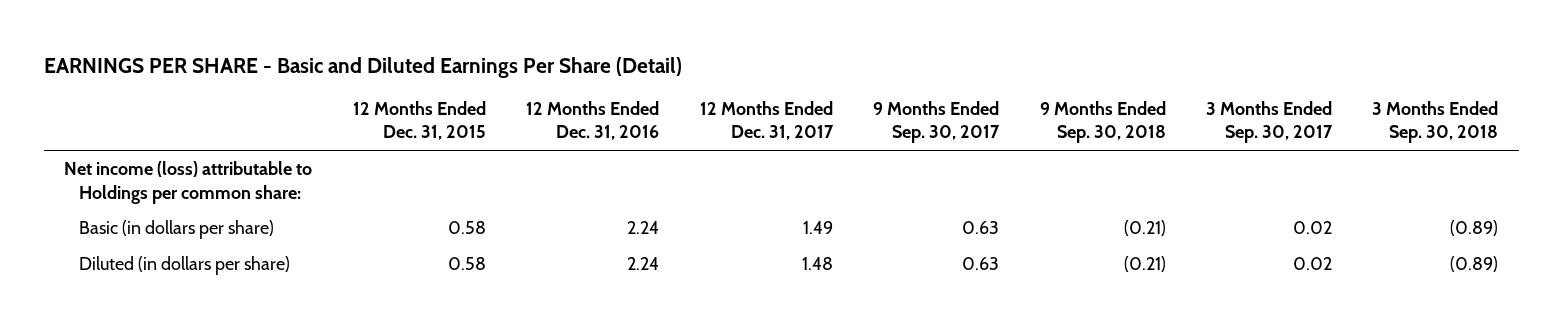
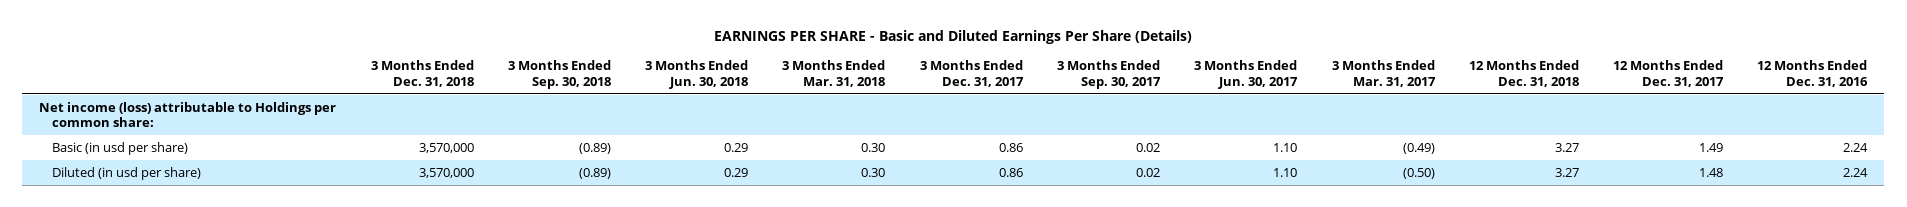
[44,56,683,78] EARNINGS PER SHARE - Basic and Diluted Earnings Per Share (Detail) -> [714,30,1193,45] EARNINGS PER SHARE - Basic and Diluted Earnings Per Share (Details)
[352,101,486,141] 12 Months Ended Dec. 31, 2015 -> none
[873,101,1001,144] 9 Months Ended Sep. 30, 2017 -> none
[1039,101,1166,144] 9 Months Ended Sep. 30, 2018 -> none
none -> [370,60,474,87] 3 Months Ended Dec. 31, 2018
none -> [645,60,749,89] 3 Months Ended Jun. 30, 2018
none -> [782,60,886,87] 3 Months Ended Mar. 31, 2018
none -> [919,60,1024,87] 3 Months Ended Dec. 31, 2017
none -> [1194,60,1299,89] 3 Months Ended Jun. 30, 2017
none -> [1331,60,1436,87] 3 Months Ended Mar. 31, 2017
none -> [1468,60,1579,87] 12 Months Ended Dec. 31, 2018
[78,220,274,240] Basic (in dollars per share) -> [52,141,189,155] Basic (in usd per share)
[78,256,290,276] Diluted (in dollars per share) -> [52,166,202,180] Diluted (in usd per share)

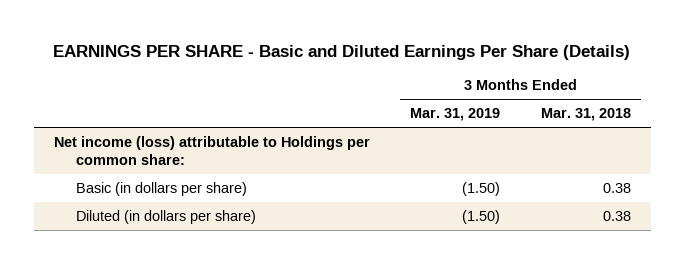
[370,60,474,87] 3 Months Ended Dec. 31, 2018 -> none
[507,60,611,89] 3 Months Ended Sep. 30, 2018 -> none
[645,60,749,89] 3 Months Ended Jun. 30, 2018 -> none
[919,60,1024,87] 3 Months Ended Dec. 31, 2017 -> none
[1056,60,1161,89] 3 Months Ended Sep. 30, 2017 -> none
[1194,60,1299,89] 3 Months Ended Jun. 30, 2017 -> none
[1331,60,1436,87] 3 Months Ended Mar. 31, 2017 -> none
[1468,60,1579,87] 12 Months Ended Dec. 31, 2018 -> none
[1613,60,1725,87] 12 Months Ended Dec. 31, 2017 -> none
[1757,60,1869,87] 12 Months Ended Dec. 31, 2016 -> none
none -> [410,108,501,122] Mar. 31, 2019
[52,141,189,155] Basic (in usd per share) -> [76,182,248,197] Basic (in dollars per share)
[861,142,886,152] 0.30 -> [602,183,631,194] 0.38
[52,166,202,180] Diluted (in usd per share) -> [76,210,257,225] Diluted (in dollars per share)
[861,167,886,177] 0.30 -> [602,211,631,222] 0.38

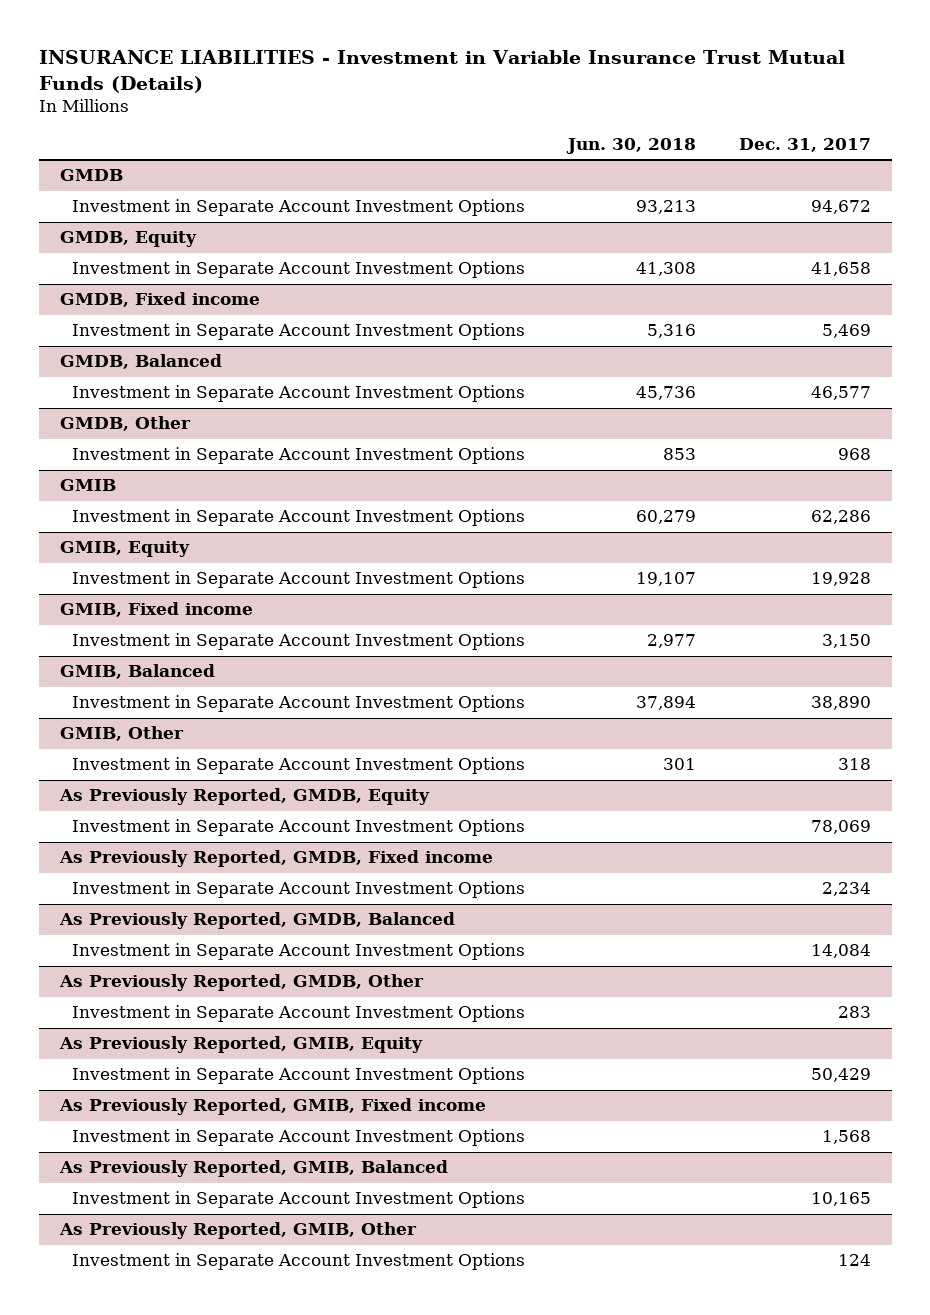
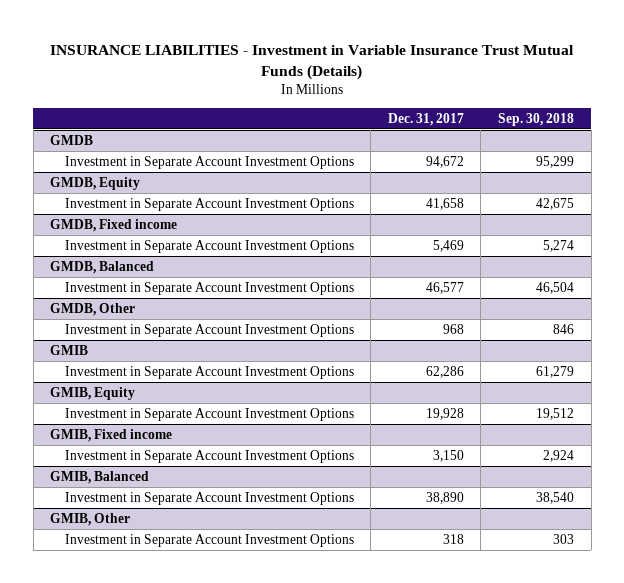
[565,137,696,154] Jun. 30, 2018 -> none
none -> [497,112,574,126] Sep. 30, 2018
[58,788,430,806] As Previously Reported, GMDB, Equity -> none
[72,819,526,837] Investment in Separate Account Investment Options -> none
[58,850,493,868] As Previously Reported, GMDB, Fixed income -> none
[72,881,526,899] Investment in Separate Account Investment Options -> none
[58,912,455,930] As Previously Reported, GMDB, Balanced -> none
[72,943,526,961] Investment in Separate Account Investment Options -> none
[58,974,424,992] As Previously Reported, GMDB, Other -> none
[72,1005,526,1023] Investment in Separate Account Investment Options -> none
[58,1036,423,1054] As Previously Reported, GMIB, Equity -> none
[72,1067,526,1085] Investment in Separate Account Investment Options -> none
[58,1098,486,1116] As Previously Reported, GMIB, Fixed income -> none
[72,1129,526,1147] Investment in Separate Account Investment Options -> none
[58,1160,448,1178] As Previously Reported, GMIB, Balanced -> none
[72,1191,526,1209] Investment in Separate Account Investment Options -> none
[58,1222,417,1240] As Previously Reported, GMIB, Other -> none
[72,1253,526,1271] Investment in Separate Account Investment Options -> none

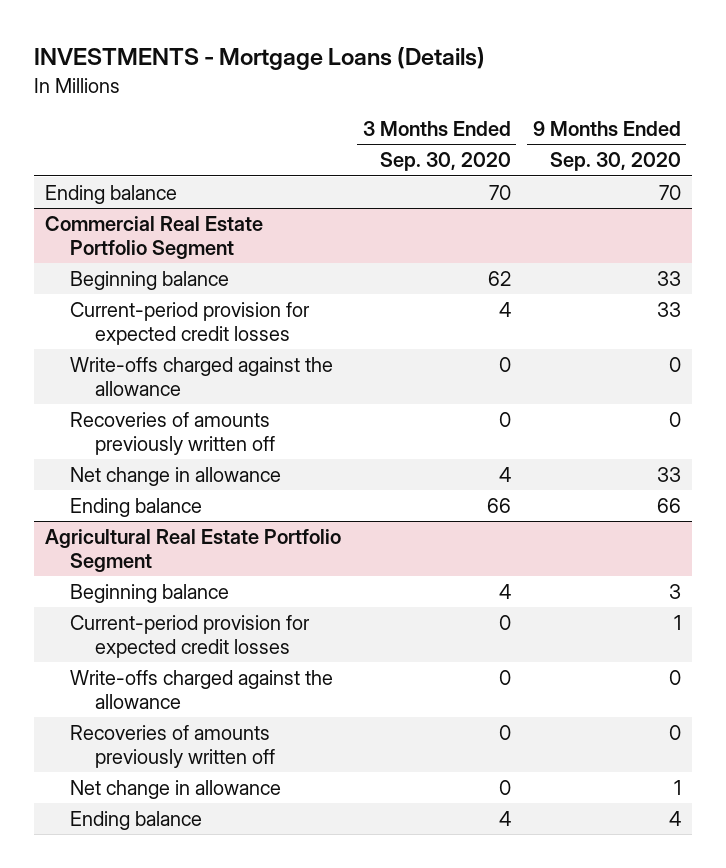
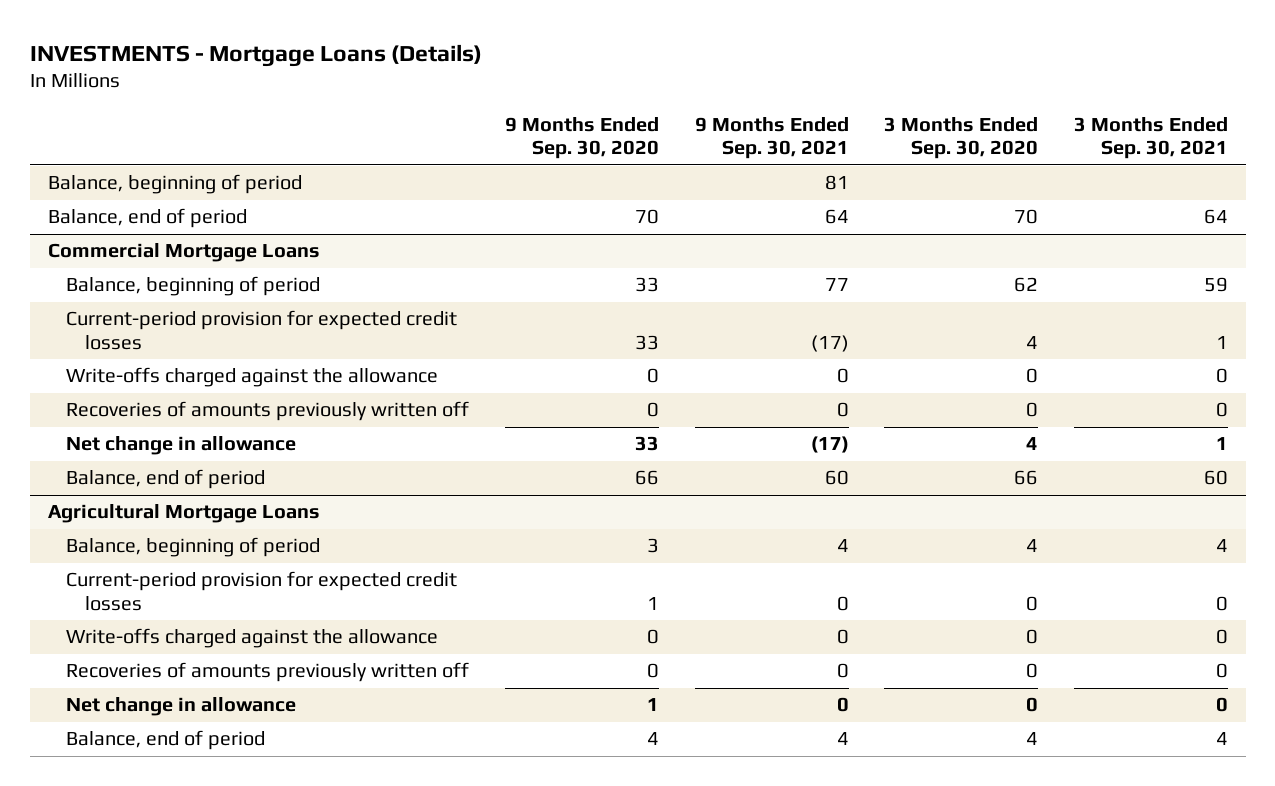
none -> [694,116,849,160] 9 Months Ended Sep. 30, 2021
none -> [1073,116,1228,160] 3 Months Ended Sep. 30, 2021
[44,185,177,205] Ending balance -> none
none -> [47,174,302,195] Balance, beginning of period
none -> [47,208,247,229] Balance, end of period
[44,216,263,260] Commercial Real Estate Portfolio Segment -> [47,243,320,263] Commercial Mortgage Loans
[69,271,229,291] Beginning balance -> [66,276,321,297] Balance, beginning of period
[69,498,202,518] Ending balance -> [66,469,266,490] Balance, end of period
[44,529,341,573] Agricultural Real Estate Portfolio Segment -> [47,504,320,524] Agricultural Mortgage Loans
[69,584,229,604] Beginning balance -> [66,537,321,558] Balance, beginning of period
[69,811,202,831] Ending balance -> none
none -> [66,730,266,751] Balance, end of period

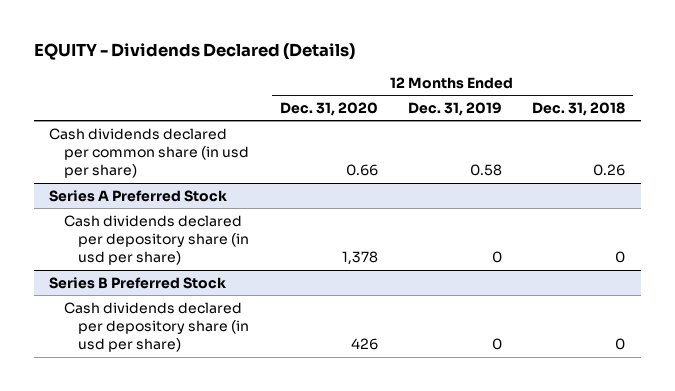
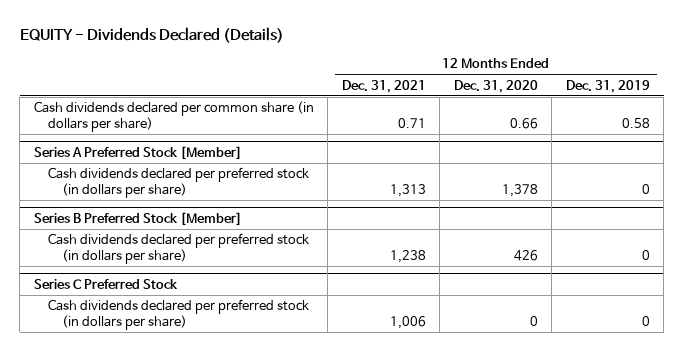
[532,101,626,116] Dec. 31, 2018 -> none
none -> [341,79,426,93] Dec. 31, 2021
[49,127,249,179] Cash dividends declared per common share (in usd per share) -> [33,101,314,132] Cash dividends declared per common share (in dollars per share)
[49,189,228,202] Series A Preferred Stock -> [33,146,242,161] Series A Preferred Stock [Member]
[63,214,250,266] Cash dividends declared per depository share (in usd per share) -> [48,167,310,198] Cash dividends declared per preferred stock (in dollars per share)
[49,276,227,289] Series B Preferred Stock -> [33,212,242,227] Series B Preferred Stock [Member]
[63,301,250,353] Cash dividends declared per depository share (in usd per share) -> [48,233,310,264] Cash dividends declared per preferred stock (in dollars per share)
none -> [33,279,178,290] Series C Preferred Stock
none -> [48,299,310,330] Cash dividends declared per preferred stock (in dollars per share)

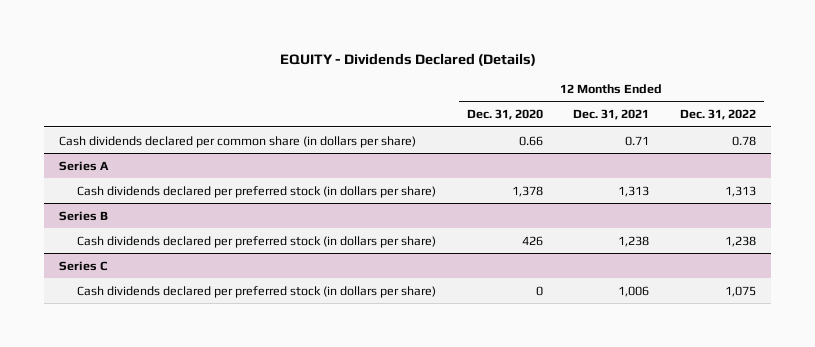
[565,79,650,93] Dec. 31, 2019 -> none
none -> [680,109,757,121] Dec. 31, 2022
[33,146,242,161] Series A Preferred Stock [Member] -> [59,160,110,171] Series A
[33,212,242,227] Series B Preferred Stock [Member] -> [59,210,109,221] Series B
[33,279,178,290] Series C Preferred Stock -> [59,260,109,271] Series C

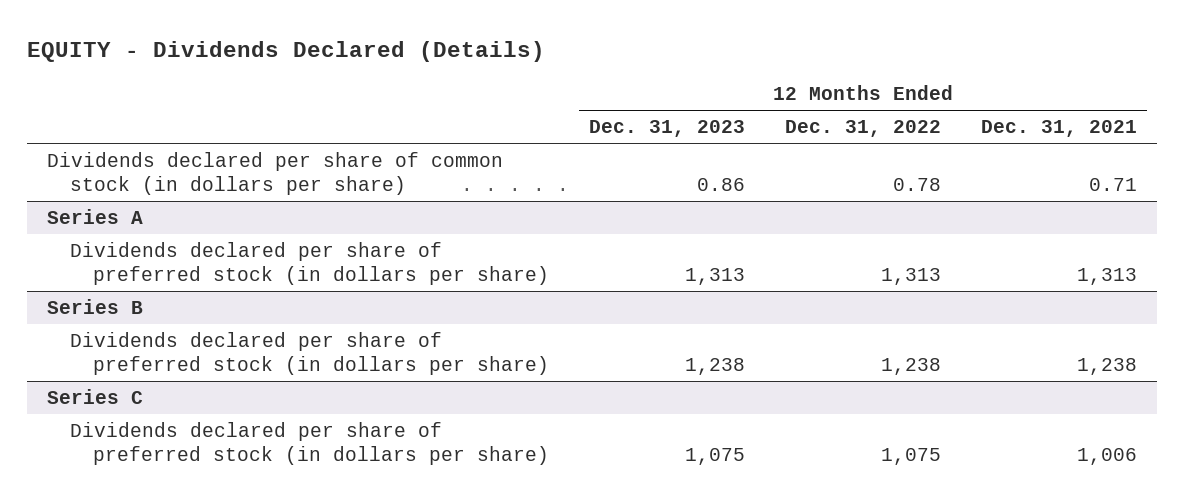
[466,109,543,121] Dec. 31, 2020 -> none
none -> [589,120,746,138] Dec. 31, 2023
[59,135,417,148] Cash dividends declared per common share (in dollars per share) -> [47,152,504,195] Dividends declared per share of common stock (in dollars per share)
[76,185,436,198] Cash dividends declared per preferred stock (in dollars per share) -> [70,242,550,285] Dividends declared per share of preferred stock (in dollars per share)
[76,235,436,248] Cash dividends declared per preferred stock (in dollars per share) -> [70,332,550,375] Dividends declared per share of preferred stock (in dollars per share)
[76,285,436,298] Cash dividends declared per preferred stock (in dollars per share) -> [70,422,550,465] Dividends declared per share of preferred stock (in dollars per share)

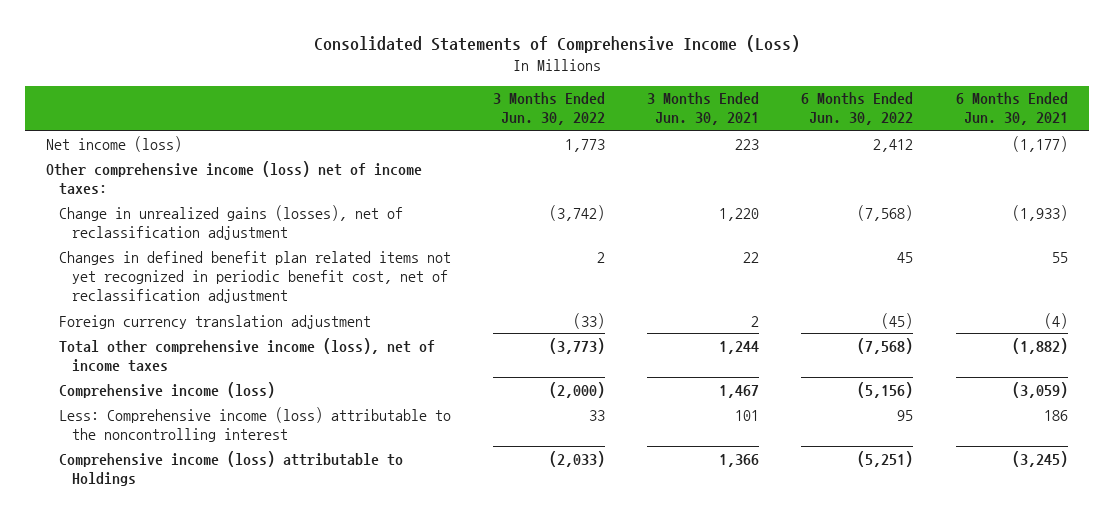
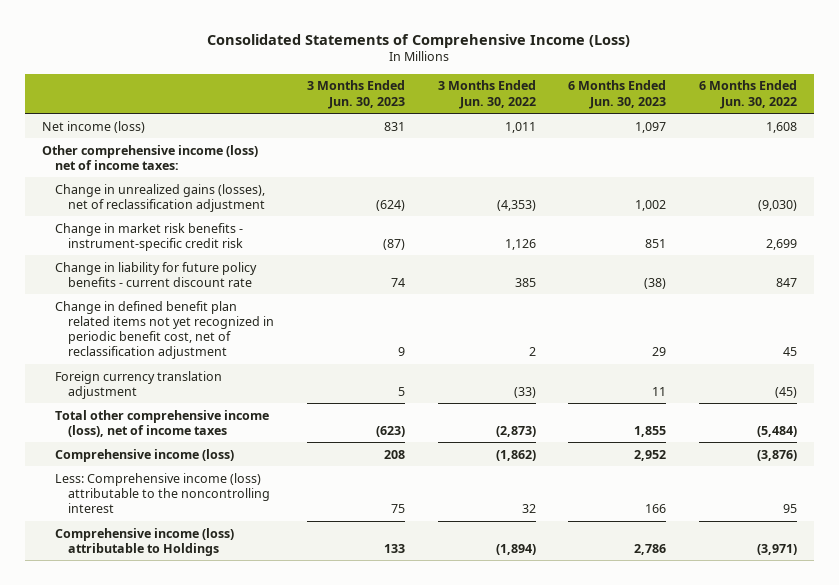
[647,92,760,126] 3 Months Ended Jun. 30, 2021 -> none
[955,92,1068,126] 6 Months Ended Jun. 30, 2021 -> none
none -> [306,80,405,109] 3 Months Ended Jun. 30, 2023
none -> [568,80,667,109] 6 Months Ended Jun. 30, 2023
[565,138,606,152] 1,773 -> [504,121,536,133] 1,011
[873,138,914,152] 2,412 -> [766,121,798,133] 1,608
[549,204,606,221] (3,742) -> [496,199,536,211] (4,353)
[857,204,914,221] (7,568) -> [758,199,798,211] (9,030)
none -> [54,222,244,251] Change in market risk benefits - instrument-specific credit risk
none -> [54,261,257,287] Change in liability for future policy benefits - current discount rate
[58,250,451,303] Changes in defined benefit plan related items not yet recognized in periodic benefit cost, net of reclassification adjustment -> [54,300,275,360] Change in defined benefit plan related items not yet recognized in periodic benefit cost, net of reclassification adjustment
[549,337,606,354] (3,773) -> [495,425,536,437] (2,873)
[857,337,914,354] (7,568) -> [757,425,798,437] (5,484)
[549,381,606,398] (2,000) -> [495,449,536,461] (1,862)
[857,381,914,398] (5,156) -> [757,449,798,461] (3,876)
[589,409,606,421] 33 -> [521,503,536,513] 32
[549,450,606,467] (2,033) -> [495,543,536,555] (1,894)
[857,450,914,467] (5,251) -> [757,543,798,555] (3,971)

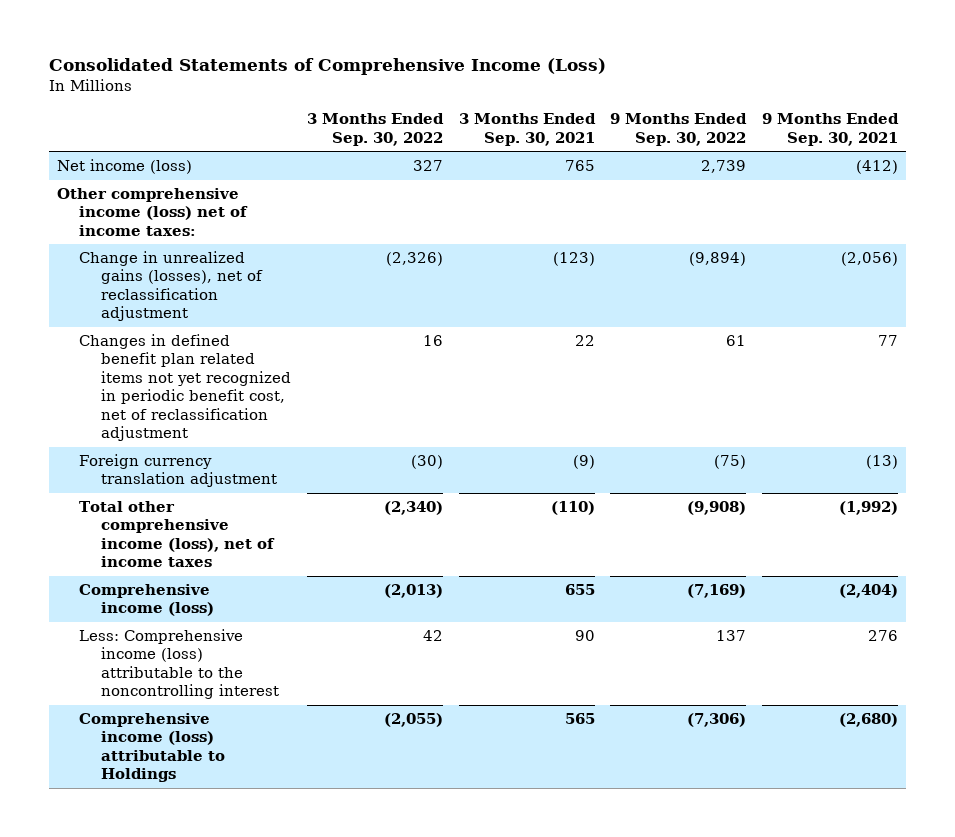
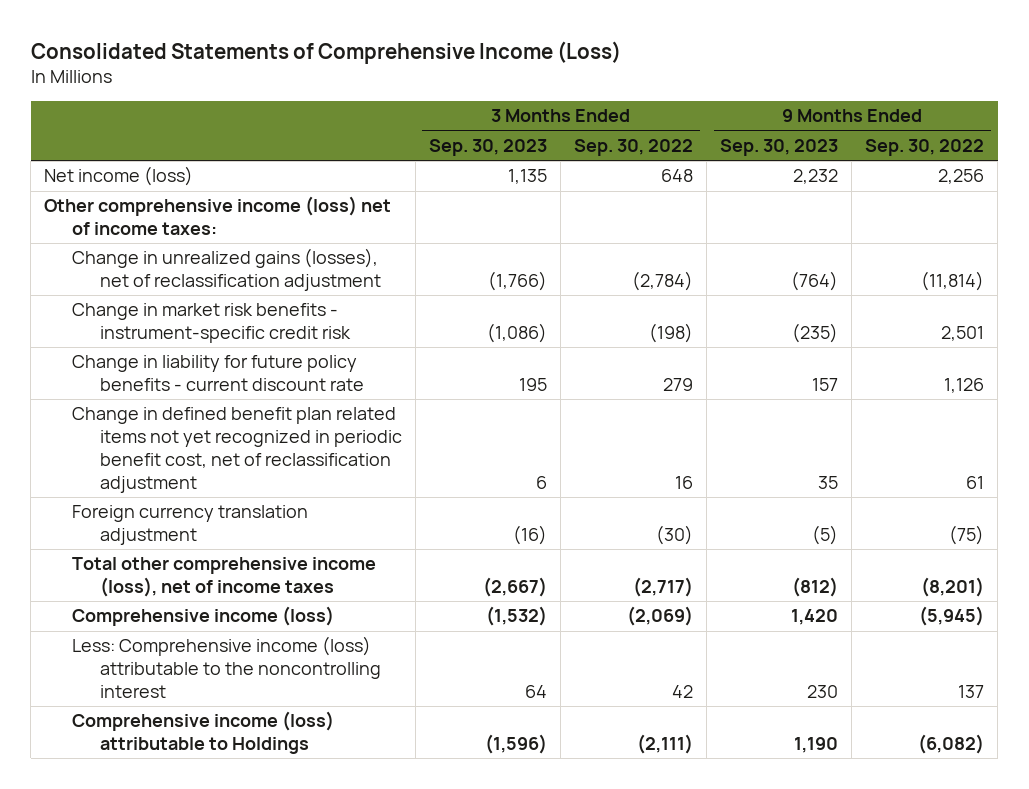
[458,113,596,146] 3 Months Ended Sep. 30, 2021 -> none
[762,113,900,146] 9 Months Ended Sep. 30, 2021 -> none
none -> [429,138,548,156] Sep. 30, 2023
none -> [720,138,839,156] Sep. 30, 2023
[412,160,443,172] 327 -> [661,169,694,183] 648
[701,160,747,174] 2,739 -> [938,169,985,185] 2,256
[385,252,443,267] (2,326) -> [632,271,694,292] (2,784)
[689,252,747,267] (9,894) -> [921,271,985,292] (11,814)
none -> [72,303,352,344] Change in market risk benefits - instrument-specific credit risk
none -> [72,355,365,392] Change in liability for future policy benefits - current discount rate
[78,334,291,442] Changes in defined benefit plan related items not yet recognized in periodic benefit cost, net of reclassification adjustment -> [72,407,403,493] Change in defined benefit plan related items not yet recognized in periodic benefit cost, net of reclassification adjustment
[383,501,443,516] (2,340) -> [633,577,694,598] (2,717)
[687,501,747,516] (9,908) -> [921,577,985,598] (8,201)
[383,584,443,599] (2,013) -> [627,606,694,627] (2,069)
[687,584,747,599] (7,169) -> [919,606,985,627] (5,945)
[383,713,443,728] (2,055) -> [637,734,694,755] (2,111)
[687,713,747,728] (7,306) -> [918,734,985,755] (6,082)

